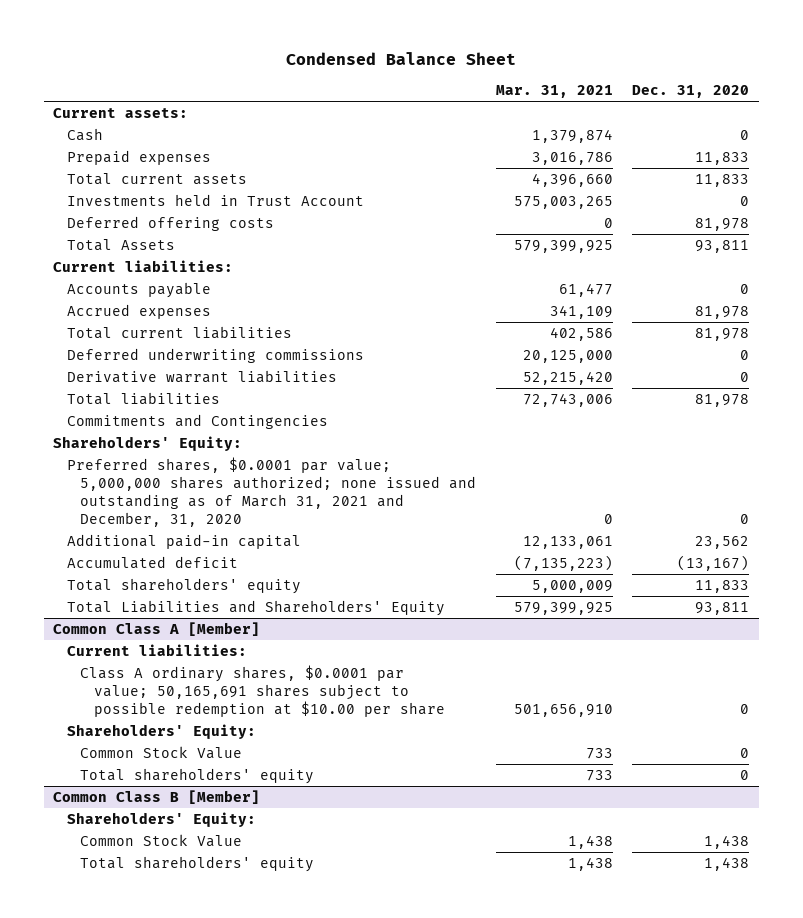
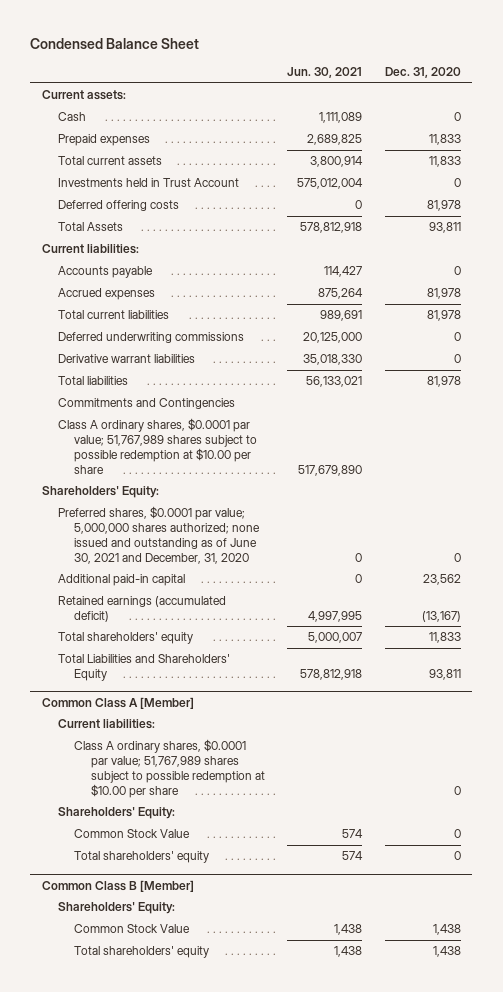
[495,84,613,98] Mar. 31, 2021 -> none
none -> [287,67,363,79] Jun. 30, 2021
none -> [58,418,258,474] Class A ordinary shares, $0.0001 par value; 51,767,989 shares subject to possible redemption at $10.00 per share
[66,457,477,527] Preferred shares, $0.0001 par value; 5,000,000 shares authorized; none issued and outstanding as of March 31, 2021 and December, 31, 2020 -> [58,506,261,564] Preferred shares, $0.0001 par value; 5,000,000 shares authorized; none issued and outstanding as of June 30, 2021 and December, 31, 2020
[66,556,238,570] Accumulated deficit -> [58,596,227,623] Retained earnings (accumulated deficit)
[80,665,445,717] Class A ordinary shares, $0.0001 par value; 50,165,691 shares subject to possible redemption at $10.00 per share -> [74,739,265,798] Class A ordinary shares, $0.0001 par value; 51,767,989 shares subject to possible redemption at $10.00 per share

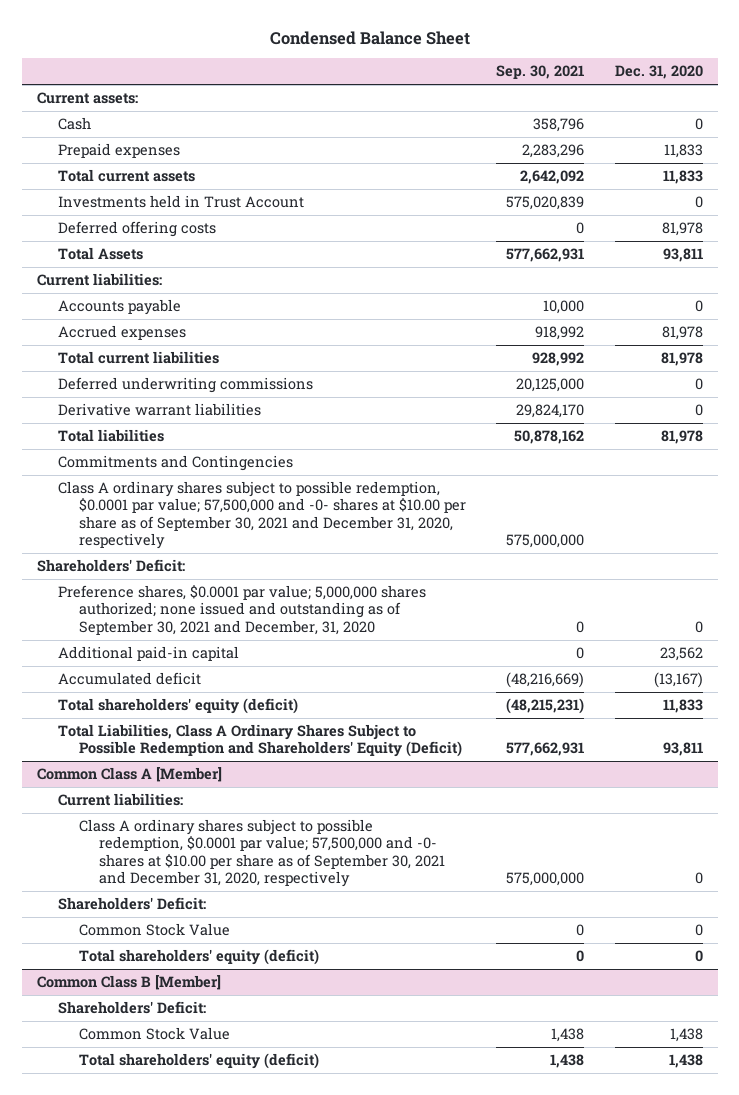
[287,67,363,79] Jun. 30, 2021 -> none
none -> [496,65,585,80] Sep. 30, 2021
[58,418,258,474] Class A ordinary shares, $0.0001 par value; 51,767,989 shares subject to possible redemption at $10.00 per share -> [57,481,466,549] Class A ordinary shares subject to possible redemption, $0.0001 par value; 57,500,000 and -0- shares at $10.00 per share as of September 30, 2021 and December 31, 2020, respectively
[41,486,159,499] Shareholders' Equity: -> [36,559,185,573] Shareholders' Deficit:
[58,506,261,564] Preferred shares, $0.0001 par value; 5,000,000 shares authorized; none issued and outstanding as of June 30, 2021 and December, 31, 2020 -> [57,585,426,635] Preference shares, $0.0001 par value; 5,000,000 shares authorized; none issued and outstanding as of September 30, 2021 and December, 31, 2020
[58,596,227,623] Retained earnings (accumulated deficit) -> [57,672,201,686] Accumulated deficit
[58,632,194,645] Total shareholders' equity -> [57,698,298,715] Total shareholders' equity (deficit)
[58,654,231,682] Total Liabilities and Shareholders' Equity -> [57,724,462,758] Total Liabilities, Class A Ordinary Shares Subject to Possible Redemption and Shareholders' Equity (Deficit)
[74,739,265,798] Class A ordinary shares, $0.0001 par value; 51,767,989 shares subject to possible redemption at $10.00 per share -> [78,819,446,887] Class A ordinary shares subject to possible redemption, $0.0001 par value; 57,500,000 and -0- shares at $10.00 per share as of September 30, 2021 and December 31, 2020, respectively
[58,807,176,820] Shareholders' Equity: -> [57,897,206,911] Shareholders' Deficit:
[74,851,210,864] Total shareholders' equity -> [78,949,319,966] Total shareholders' equity (deficit)
[58,902,176,915] Shareholders' Equity: -> [57,1001,206,1015] Shareholders' Deficit:
[74,946,210,959] Total shareholders' equity -> [78,1053,319,1070] Total shareholders' equity (deficit)

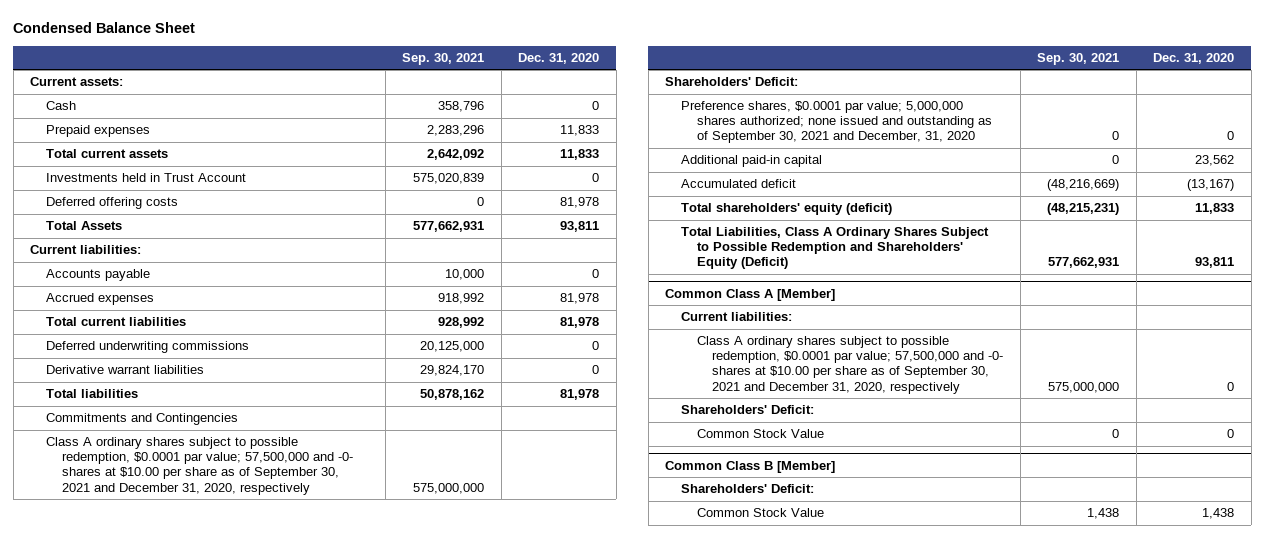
[78,949,319,966] Total shareholders' equity (deficit) -> none
[78,1053,319,1070] Total shareholders' equity (deficit) -> none

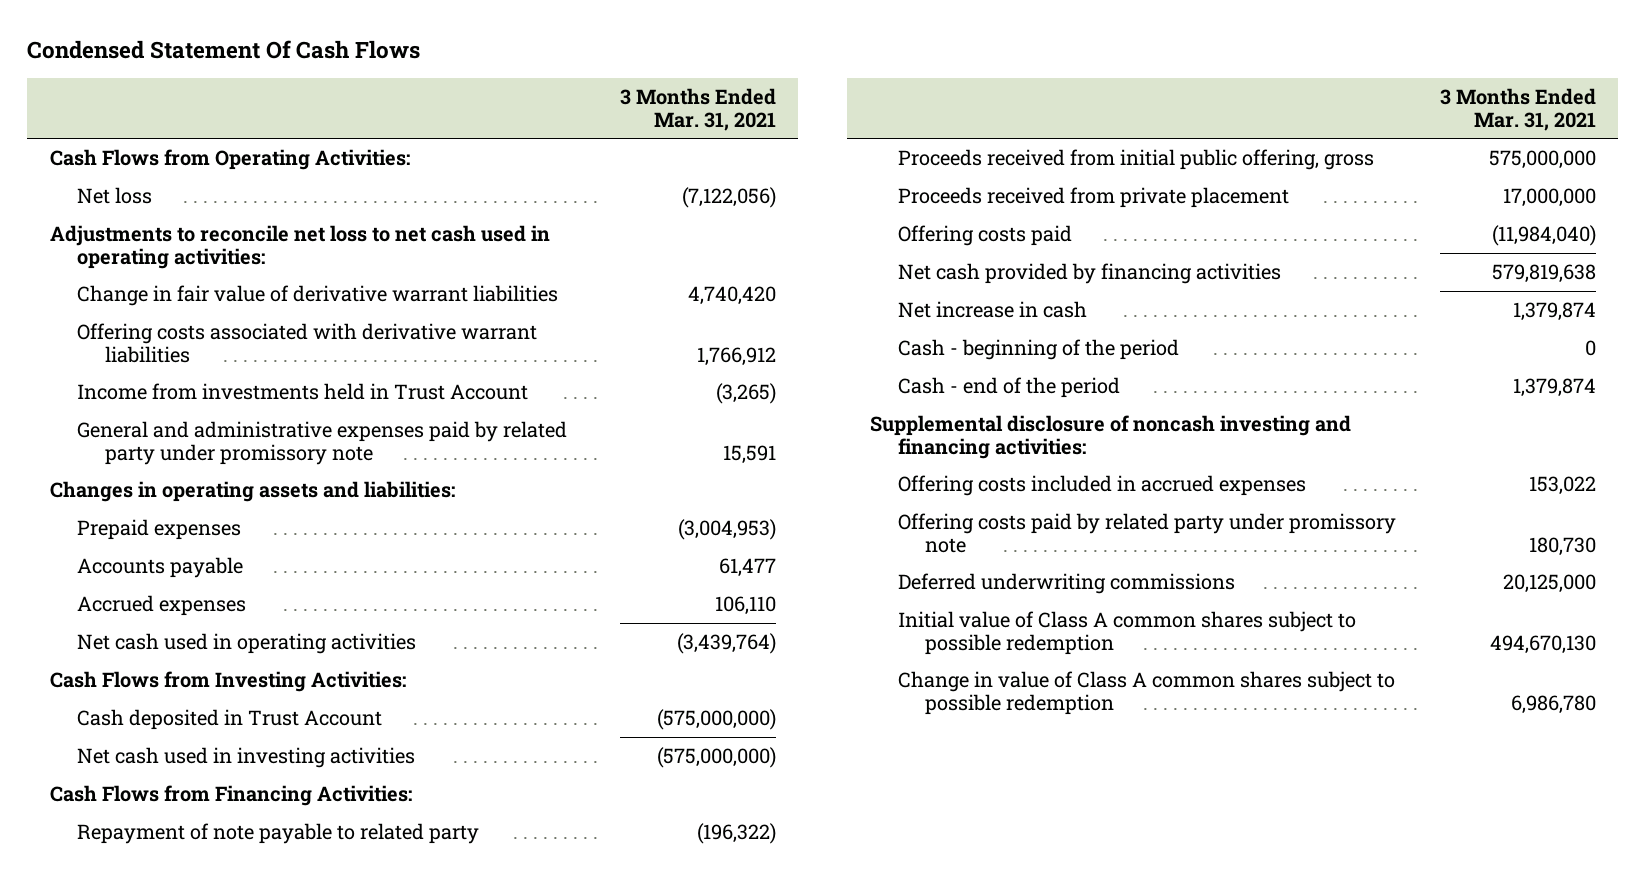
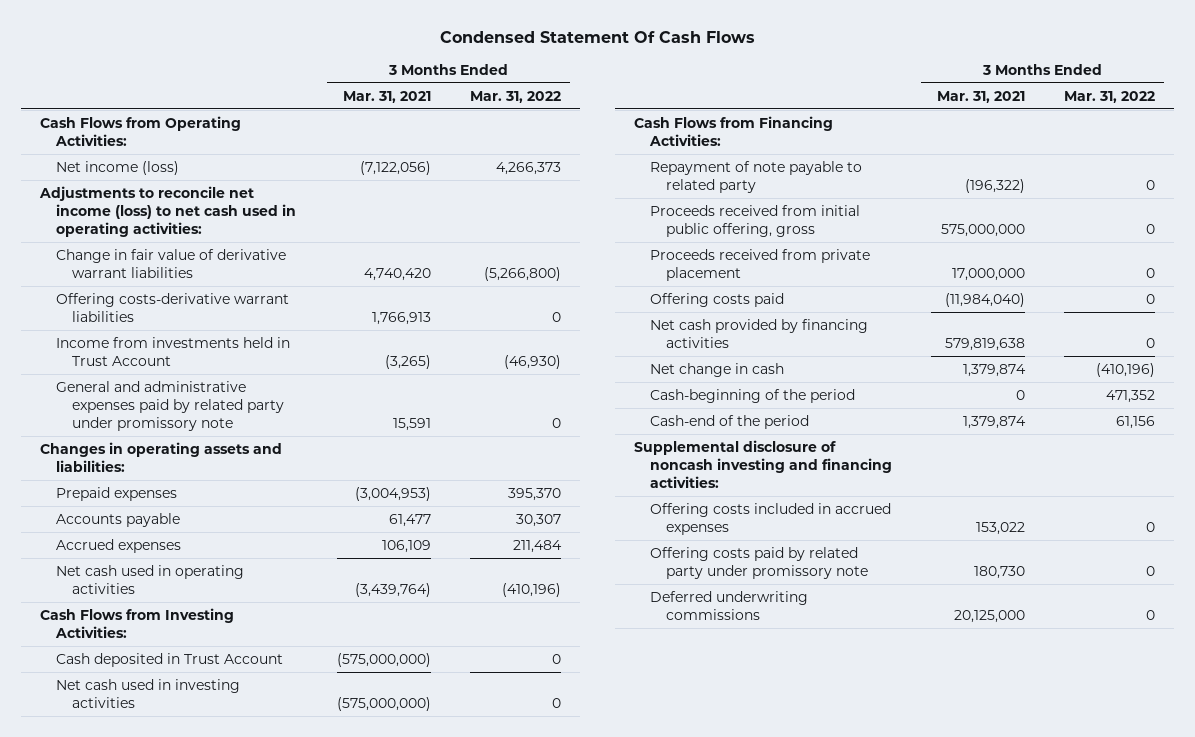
none -> [469,90,561,103] Mar. 31, 2022
[77,186,153,204] Net loss -> [56,160,180,175] Net income (loss)
[49,224,550,269] Adjustments to reconcile net loss to net cash used in operating activities: -> [39,185,297,237] Adjustments to reconcile net income (loss) to net cash used in operating activities:
[77,322,538,363] Offering costs associated with derivative warrant liabilities -> [56,292,290,322] Offering costs-derivative warrant liabilities
[696,346,776,366] 1,766,912 -> [372,311,432,325] 1,766,913
[714,595,776,615] 106,110 -> [382,539,432,553] 106,109
[897,300,1087,318] Net increase in cash -> [650,362,785,377] Net change in cash
[897,338,1179,360] Cash - beginning of the period -> [650,388,856,403] Cash-beginning of the period
[897,376,1120,398] Cash - end of the period -> [650,414,810,429] Cash-end of the period
[897,610,1356,655] Initial value of Class A common shares subject to possible redemption -> none
[897,670,1395,715] Change in value of Class A common shares subject to possible redemption -> none

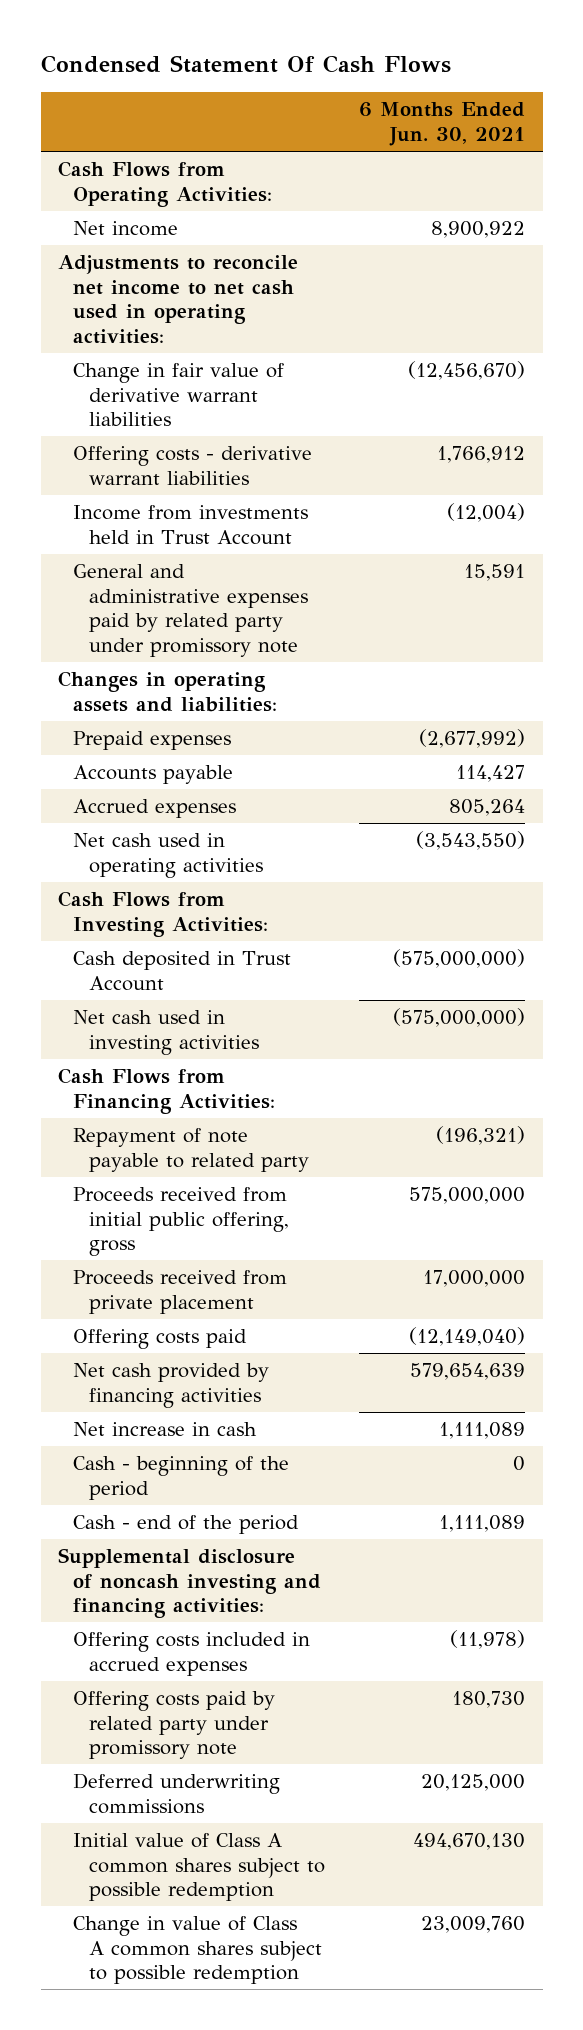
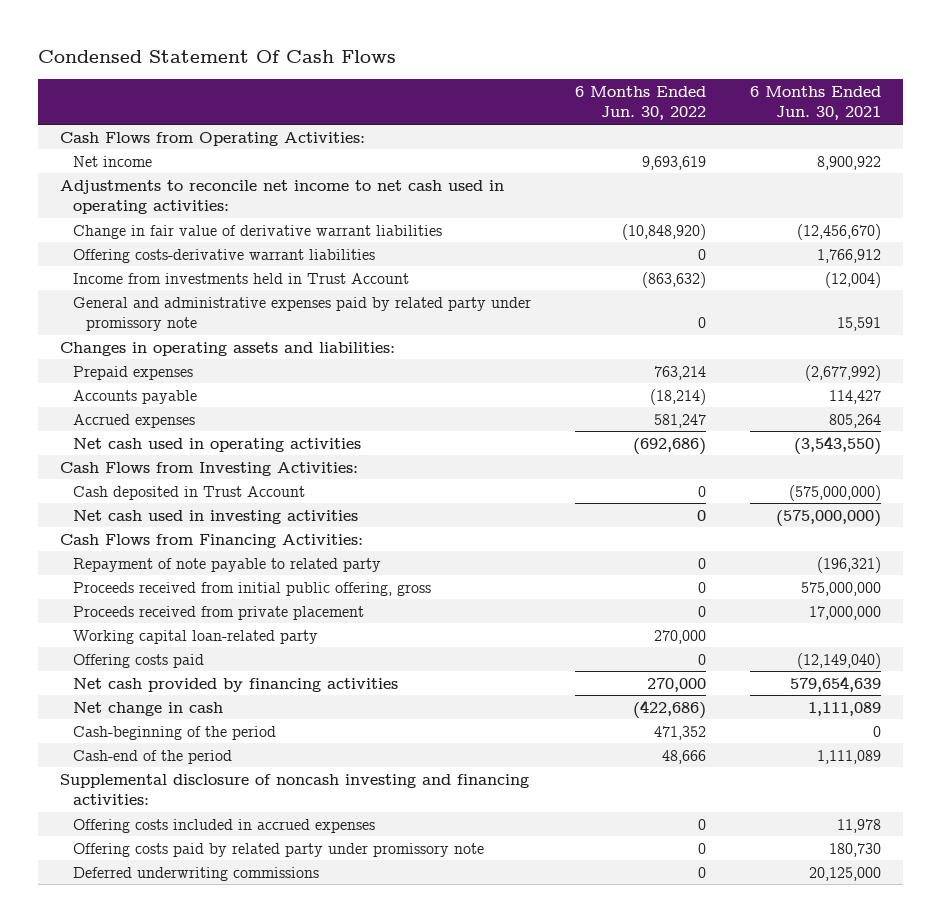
none -> [574,86,706,121] 6 Months Ended Jun. 30, 2022
[73,445,313,485] Offering costs - derivative warrant liabilities -> [72,248,375,263] Offering costs-derivative warrant liabilities
none -> [72,629,318,644] Working capital loan-related party
[73,1421,258,1436] Net increase in cash -> [72,701,223,716] Net change in cash
[73,1455,290,1500] Cash - beginning of the period -> [72,725,276,740] Cash-beginning of the period
[73,1514,300,1534] Cash - end of the period -> [72,749,232,764] Cash-end of the period
[450,1629,526,1649] (11,978) -> [836,818,881,833] 11,978
[73,1832,326,1902] Initial value of Class A common shares subject to possible redemption -> none
[73,1915,323,1985] Change in value of Class A common shares subject to possible redemption -> none

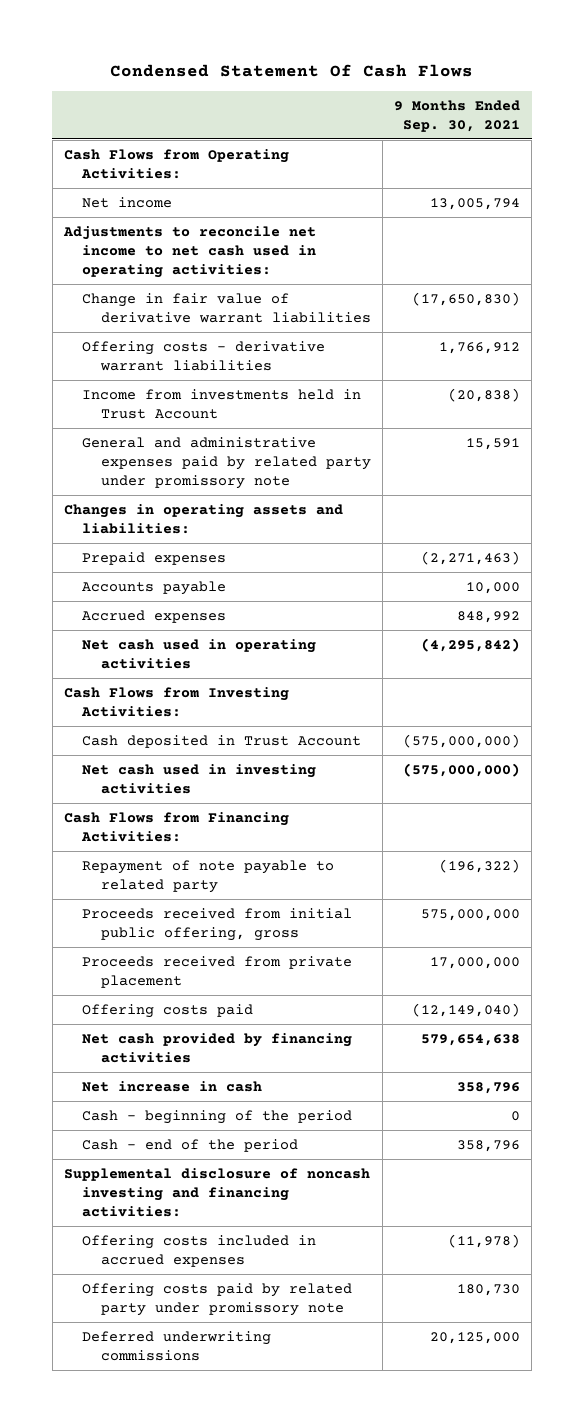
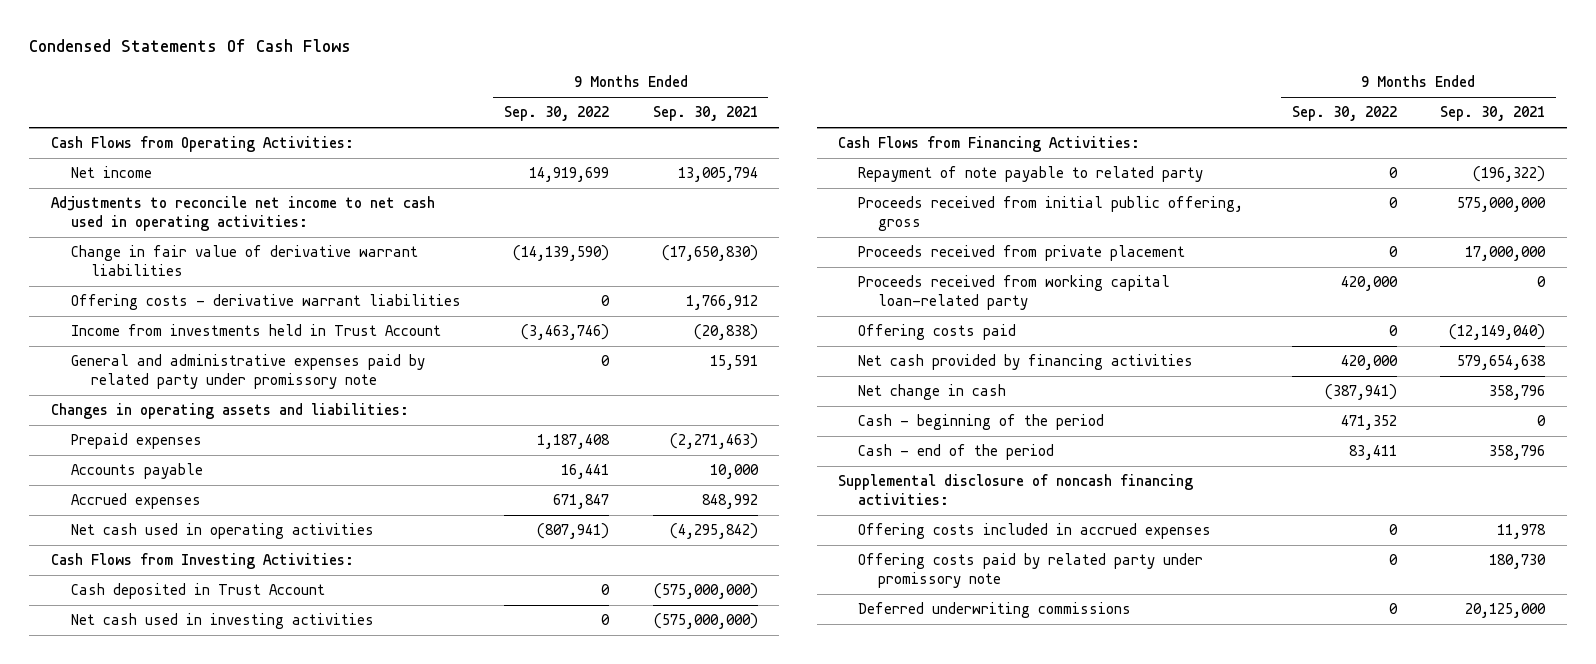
[109,63,473,77] Condensed Statement Of Cash Flows -> [29,39,352,53] Condensed Statements Of Cash Flows
none -> [504,106,610,122] Sep. 30, 2022
none -> [858,275,1171,310] Proceeds received from working capital loan-related party
[82,1080,263,1092] Net increase in cash -> [858,384,1007,401] Net change in cash
[63,1167,370,1217] Supplemental disclosure of noncash investing and financing activities: -> [838,474,1194,505] Supplemental disclosure of noncash financing activities:
[447,1233,520,1248] (11,978) -> [1497,524,1547,540] 11,978

